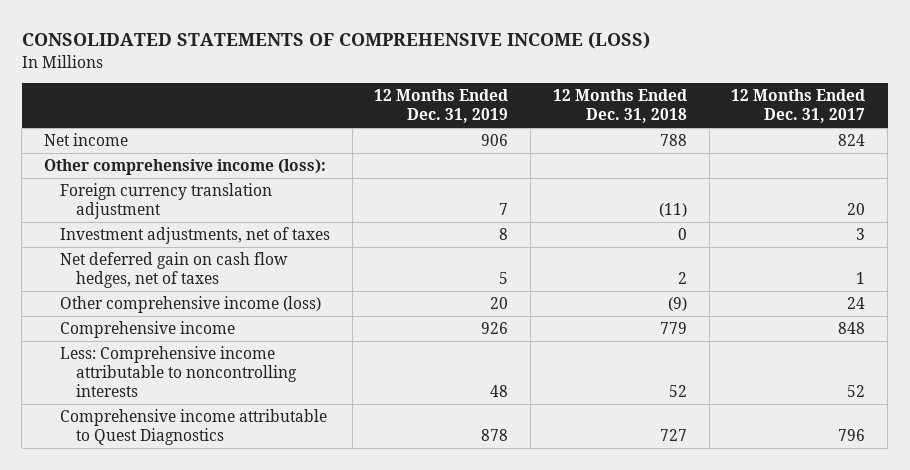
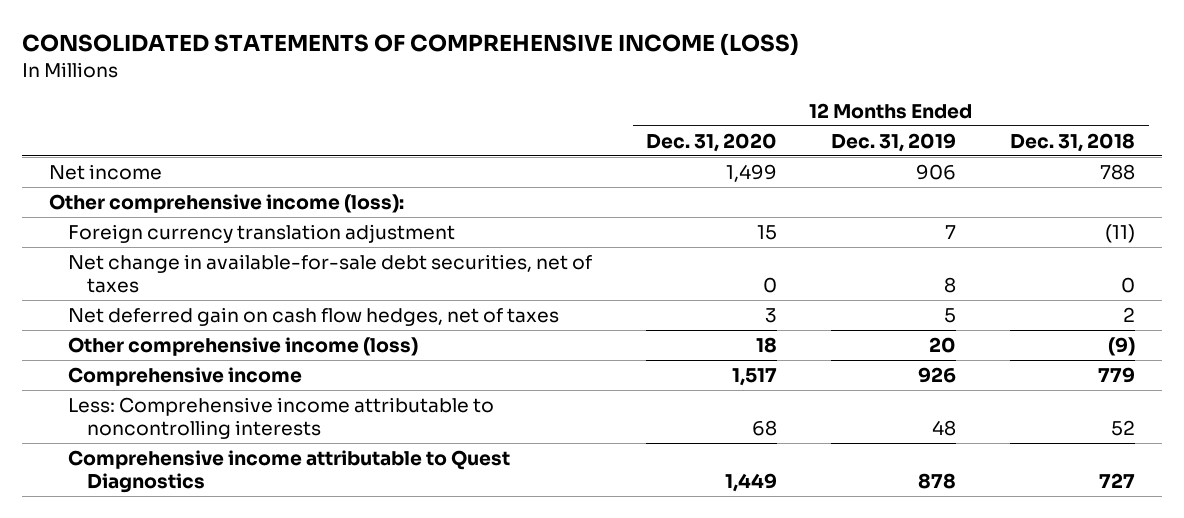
[731,89,866,124] 12 Months Ended Dec. 31, 2017 -> none
none -> [646,132,778,152] Dec. 31, 2020
[59,227,330,245] Investment adjustments, net of taxes -> [68,253,593,294] Net change in available-for-sale debt securities, net of taxes

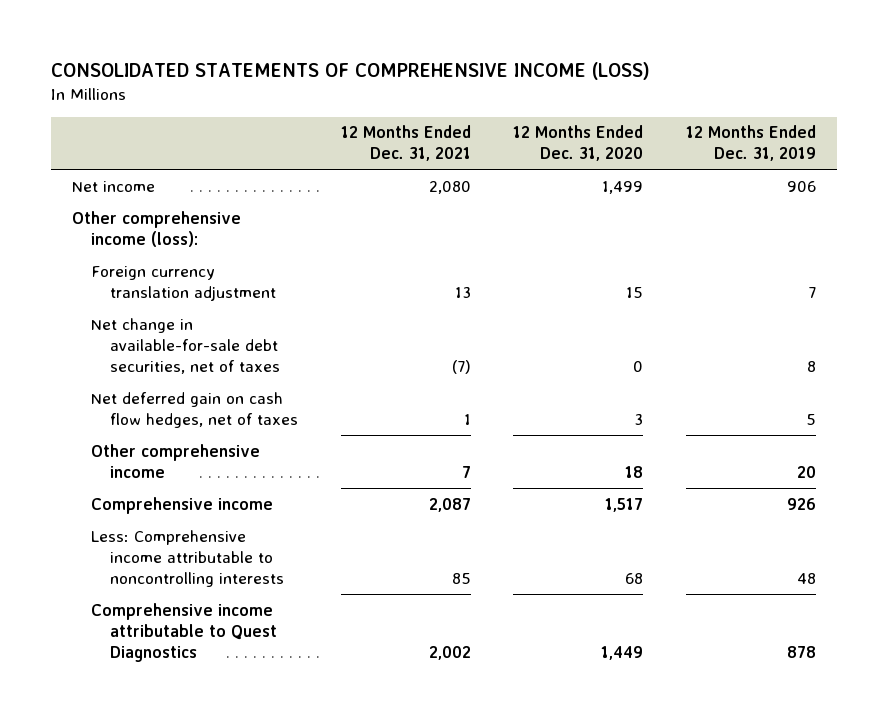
[1010,132,1136,152] Dec. 31, 2018 -> none
none -> [340,125,471,162] 12 Months Ended Dec. 31, 2021
[68,336,419,356] Other comprehensive income (loss) -> [91,443,261,478] Other comprehensive income

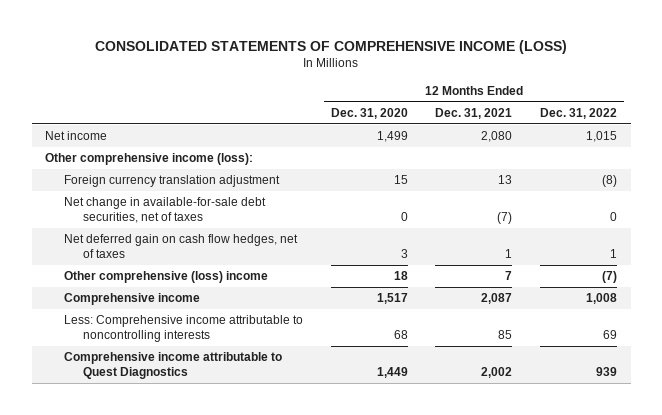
[685,125,816,162] 12 Months Ended Dec. 31, 2019 -> none
none -> [539,107,617,119] Dec. 31, 2022
[91,443,261,478] Other comprehensive income -> [64,271,269,284] Other comprehensive (loss) income

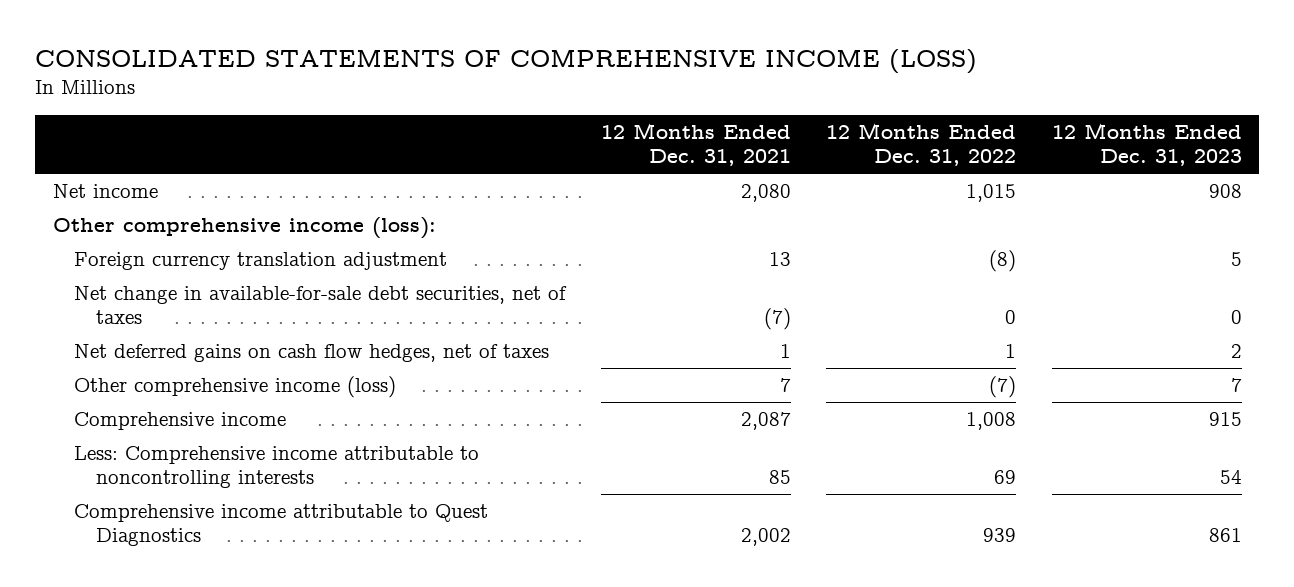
[330,107,408,119] Dec. 31, 2020 -> none
none -> [1051,122,1242,167] 12 Months Ended Dec. 31, 2023
[64,234,299,259] Net deferred gain on cash flow hedges, net of taxes -> [74,344,550,363] Net deferred gains on cash flow hedges, net of taxes
[64,271,269,284] Other comprehensive (loss) income -> [74,376,397,399] Other comprehensive income (loss)

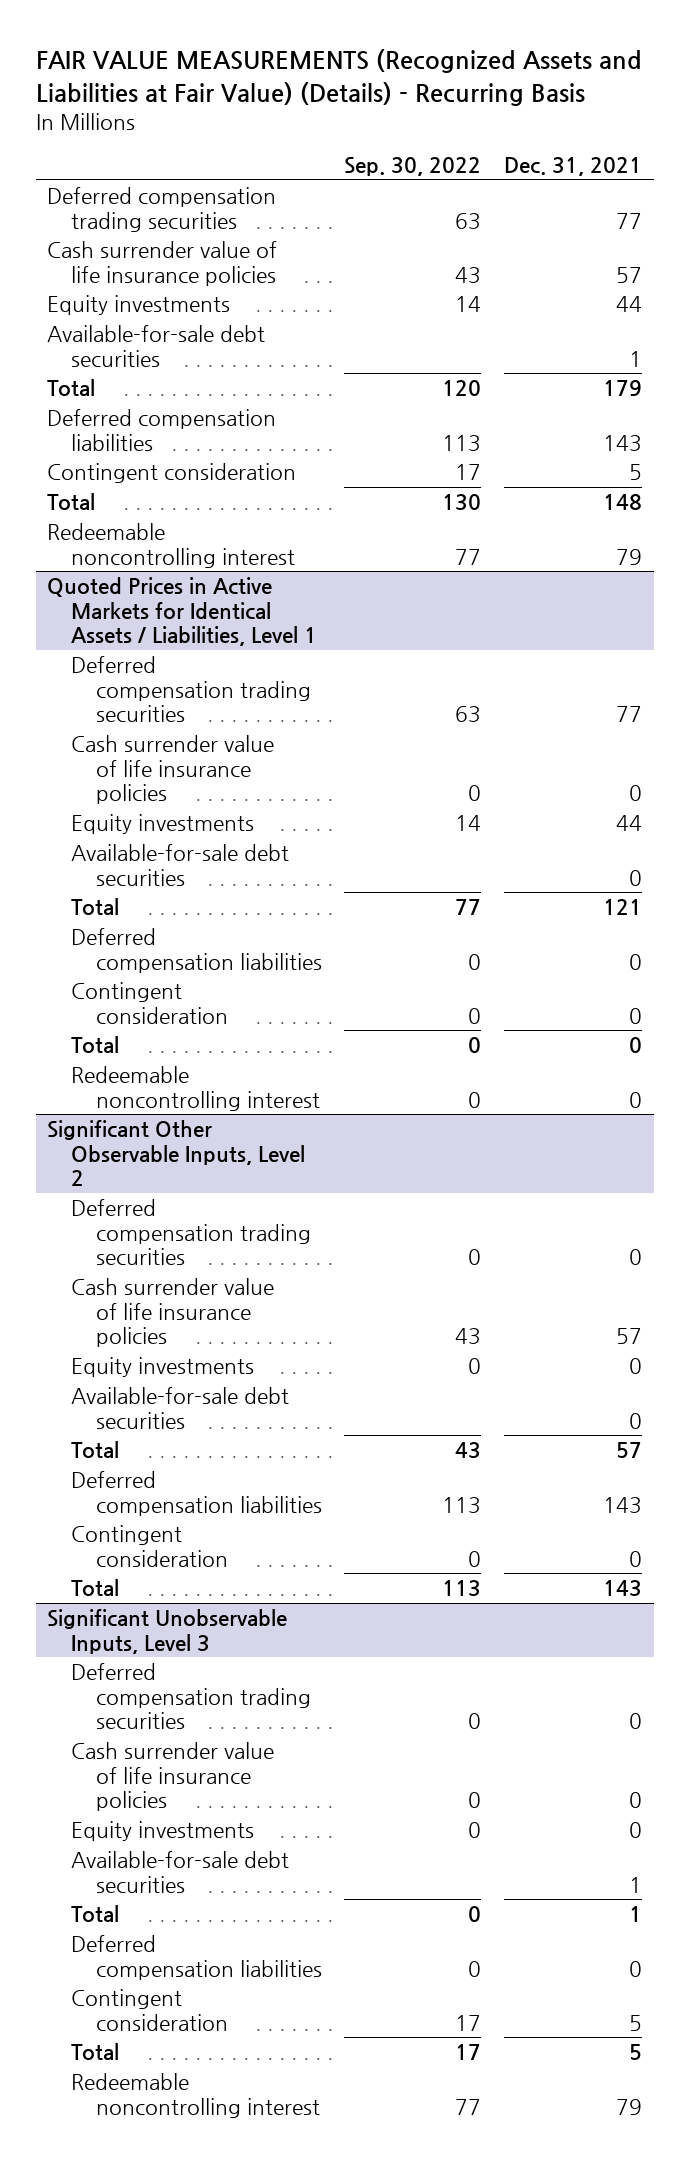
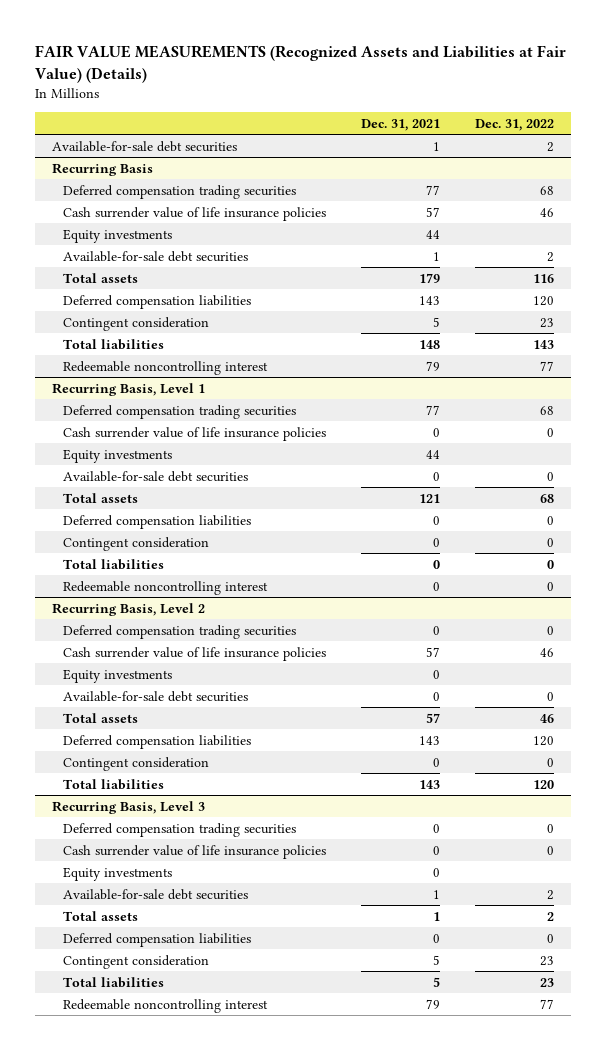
[35,49,642,106] FAIR VALUE MEASUREMENTS (Recognized Assets and Liabilities at Fair Value) (Details) - Recurring Basis -> [34,44,566,83] FAIR VALUE MEASUREMENTS (Recognized Assets and Liabilities at Fair Value) (Details)
[344,157,482,177] Sep. 30, 2022 -> none
none -> [474,118,554,131] Dec. 31, 2022
none -> [52,140,238,152] Available-for-sale debt securities
none -> [52,162,154,176] Recurring Basis
[47,379,96,397] Total -> [63,272,139,283] Total assets
[47,493,96,511] Total -> [63,338,165,350] Total liabilities
[47,577,318,647] Quoted Prices in Active Markets for Identical Assets / Liabilities, Level 1 -> none
none -> [52,382,206,396] Recurring Basis, Level 1
[71,898,120,916] Total -> [63,492,139,503] Total assets
[71,1036,120,1054] Total -> [63,558,165,570] Total liabilities
[47,1120,306,1187] Significant Other Observable Inputs, Level 2 -> none
none -> [52,602,206,616] Recurring Basis, Level 2
[71,1441,120,1459] Total -> [63,712,139,723] Total assets
[47,1609,288,1654] Significant Unobservable Inputs, Level 3 -> none
[71,1579,120,1597] Total -> [63,778,165,790] Total liabilities
none -> [52,800,206,814] Recurring Basis, Level 3
[71,1905,120,1923] Total -> [63,910,139,921] Total assets
[71,2043,120,2061] Total -> [63,976,165,988] Total liabilities

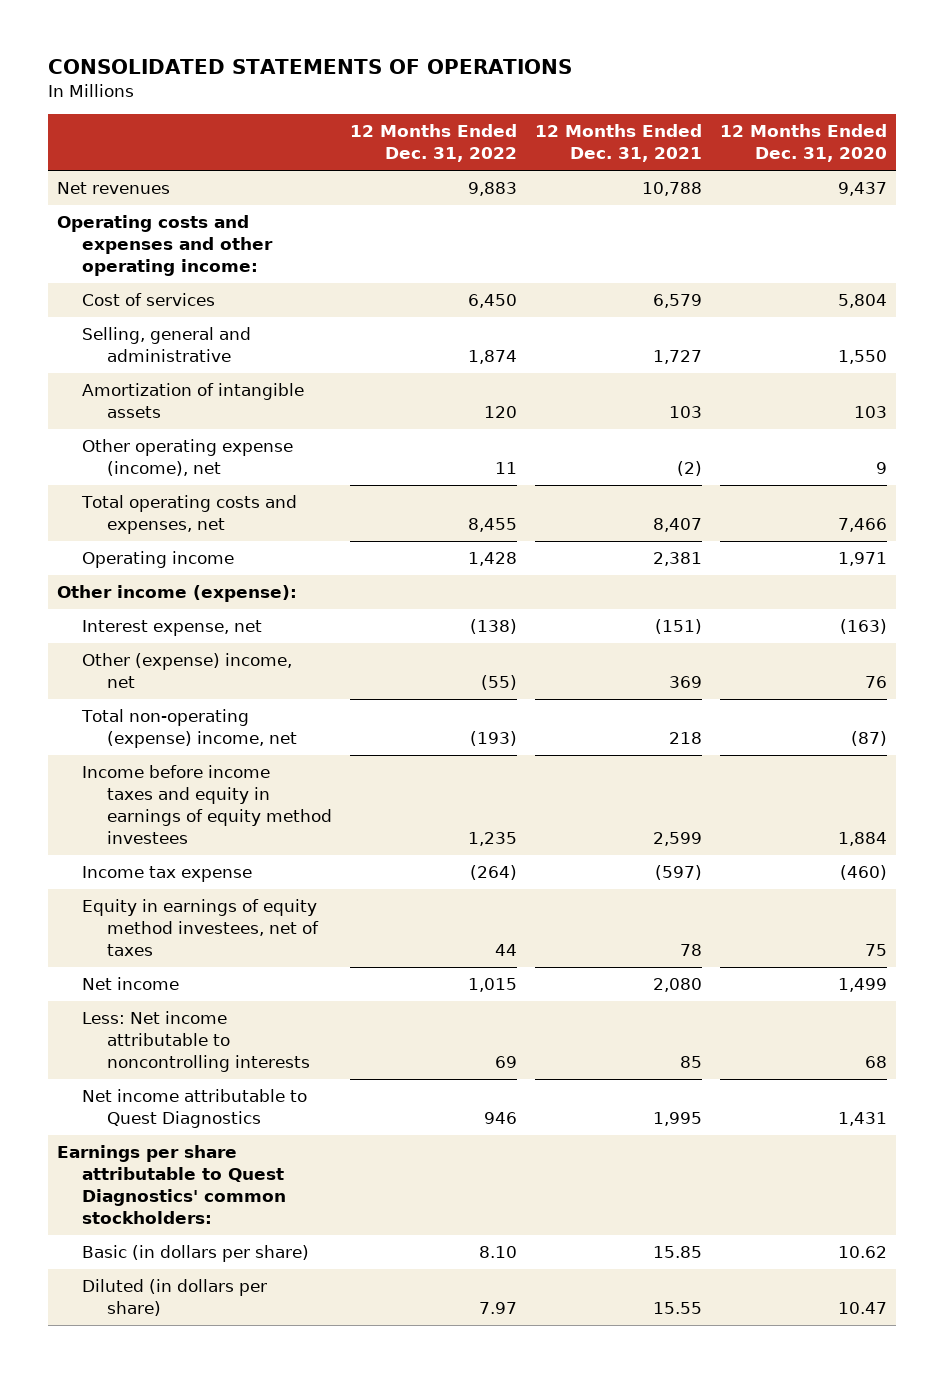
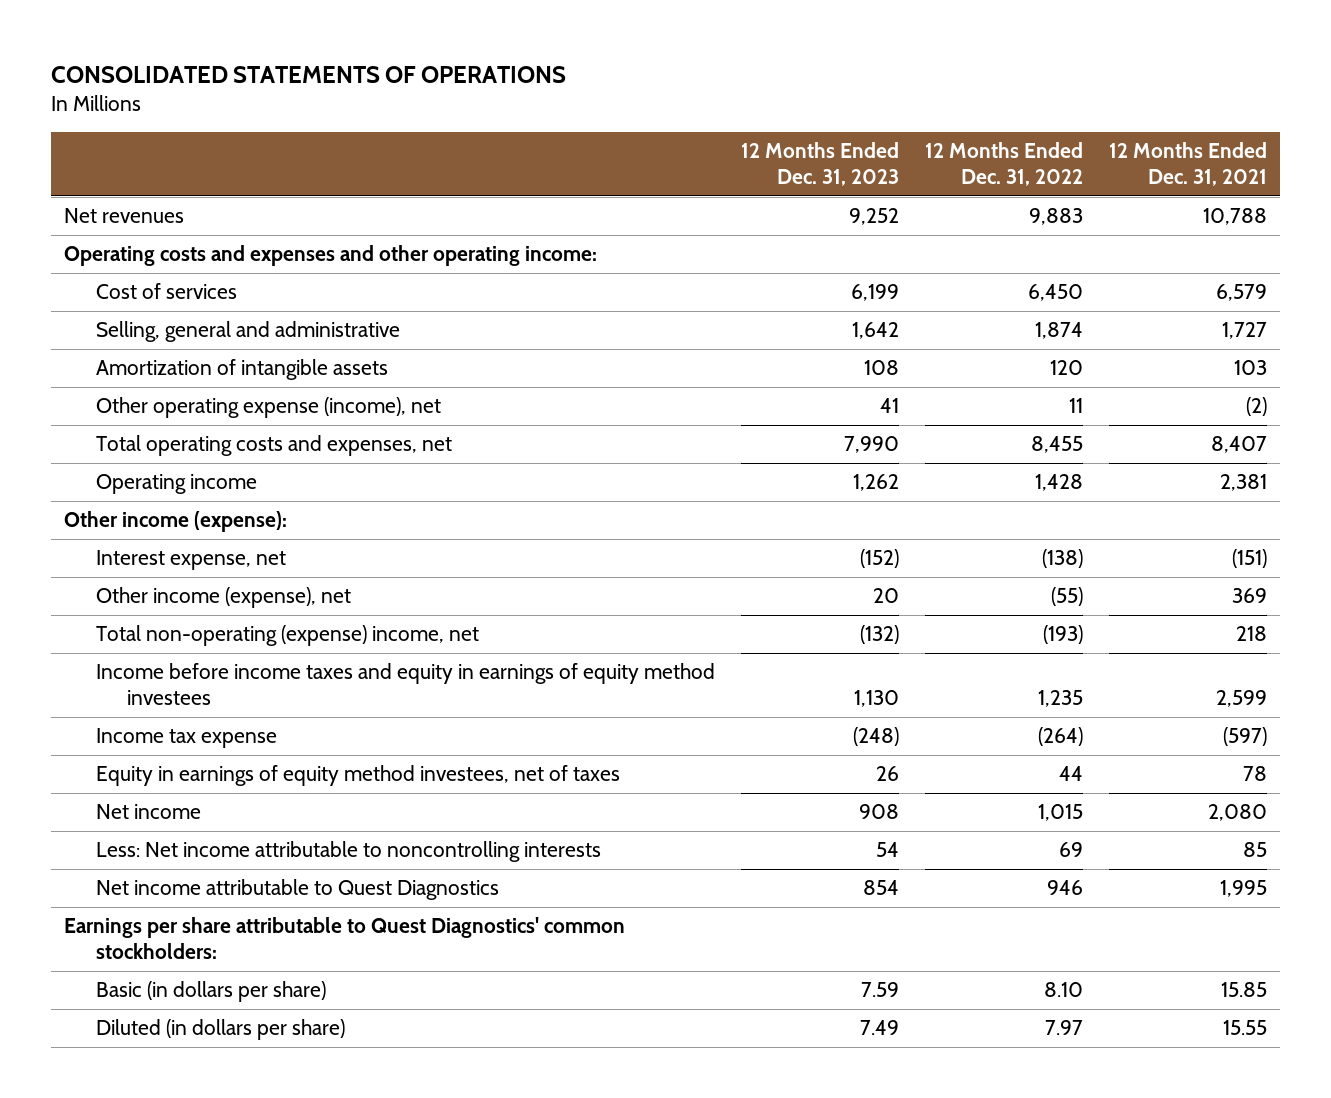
[719,124,887,163] 12 Months Ended Dec. 31, 2020 -> none
none -> [740,142,899,187] 12 Months Ended Dec. 31, 2023
[81,653,292,689] Other (expense) income, net -> [95,587,351,609] Other income (expense), net

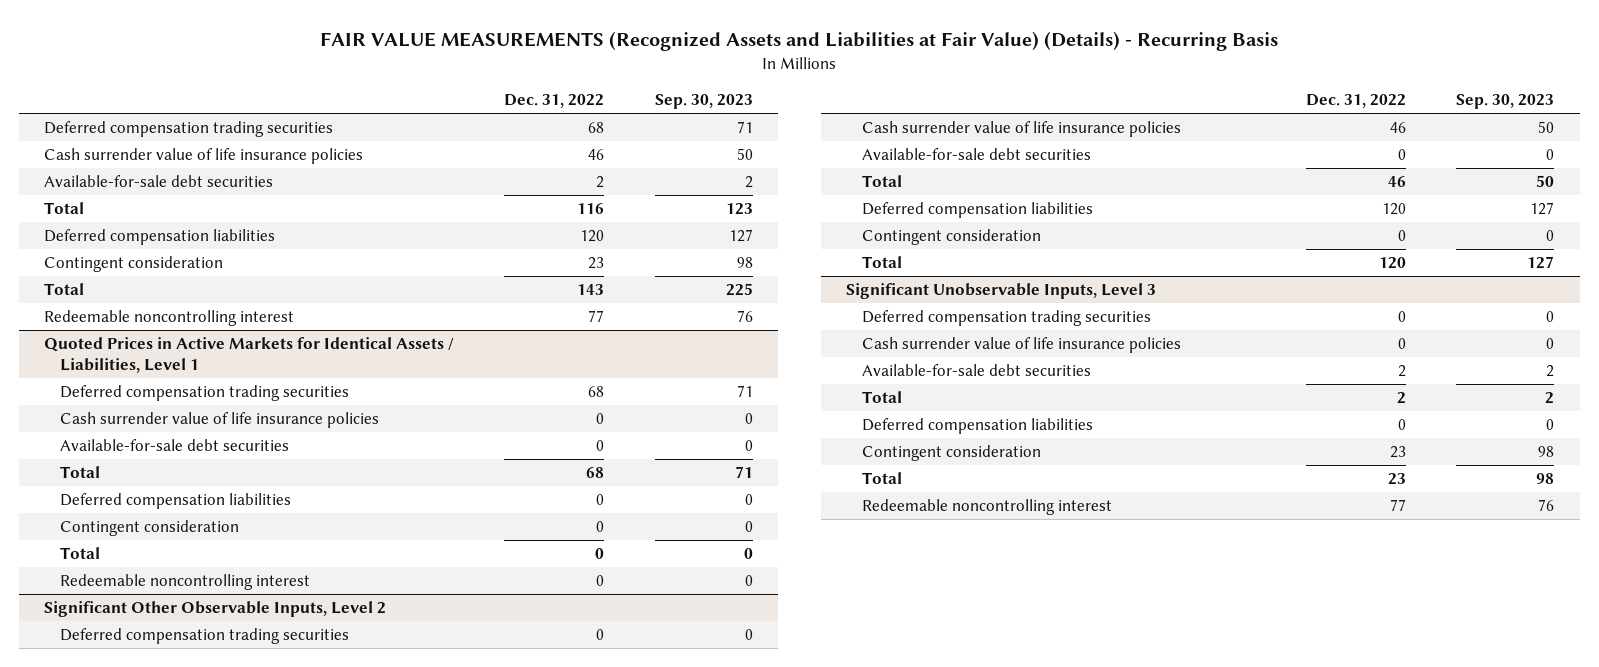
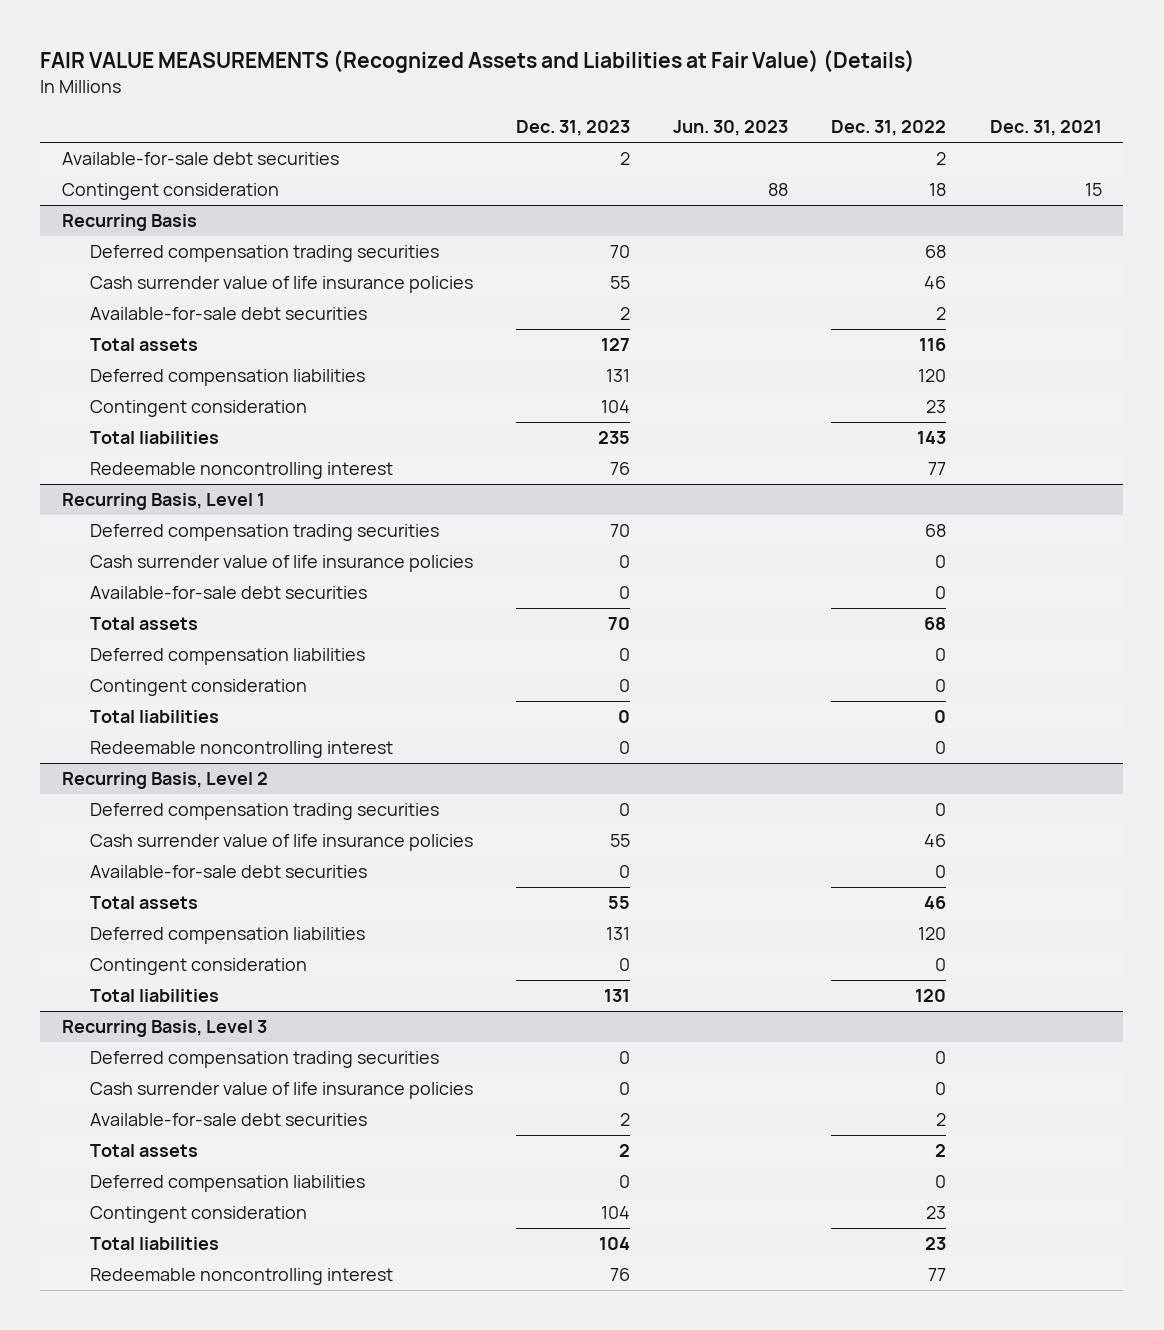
[320,30,1279,51] FAIR VALUE MEASUREMENTS (Recognized Assets and Liabilities at Fair Value) (Details) - Recurring Basis -> [40,50,916,74] FAIR VALUE MEASUREMENTS (Recognized Assets and Liabilities at Fair Value) (Details)
[654,94,753,110] Sep. 30, 2023 -> none
none -> [515,120,630,137] Dec. 31, 2023
none -> [673,120,789,137] Jun. 30, 2023
none -> [989,120,1102,137] Dec. 31, 2021
none -> [61,152,339,166] Available-for-sale debt securities
none -> [61,183,279,201] Contingent consideration
none -> [61,214,197,232] Recurring Basis
[44,202,85,215] Total -> [89,338,198,352] Total assets
[44,283,85,296] Total -> [89,431,219,445] Total liabilities
[44,337,455,373] Quoted Prices in Active Markets for Identical Assets / Liabilities, Level 1 -> none
none -> [61,493,265,511] Recurring Basis, Level 1
[60,466,101,479] Total -> [89,617,198,631] Total assets
[60,547,101,560] Total -> [89,710,219,724] Total liabilities
[44,601,387,618] Significant Other Observable Inputs, Level 2 -> none
none -> [61,772,268,790] Recurring Basis, Level 2
[862,175,903,188] Total -> [89,896,198,910] Total assets
[845,283,1156,300] Significant Unobservable Inputs, Level 3 -> none
[862,256,903,269] Total -> [89,989,219,1003] Total liabilities
none -> [61,1020,267,1038] Recurring Basis, Level 3
[862,391,903,404] Total -> [89,1144,198,1158] Total assets
[862,472,903,485] Total -> [89,1237,219,1251] Total liabilities

